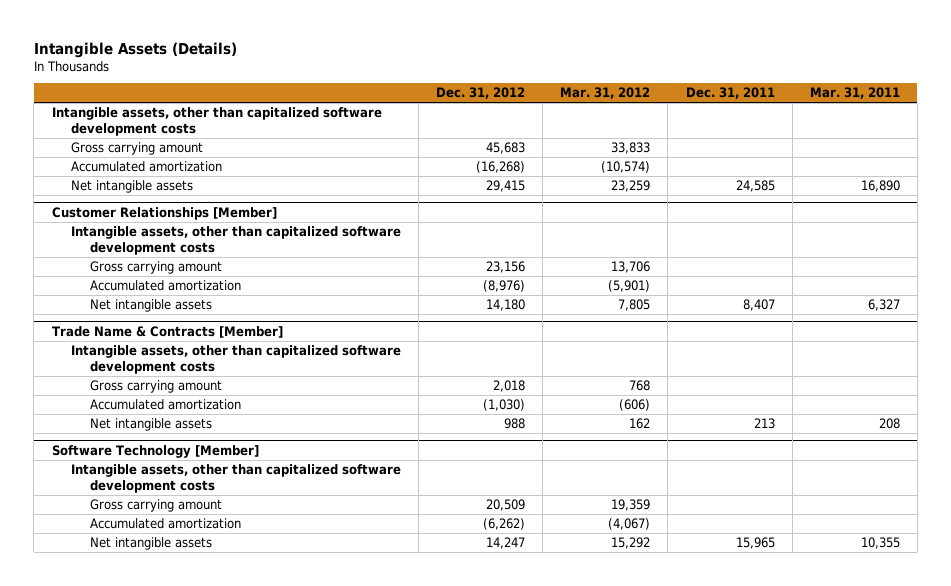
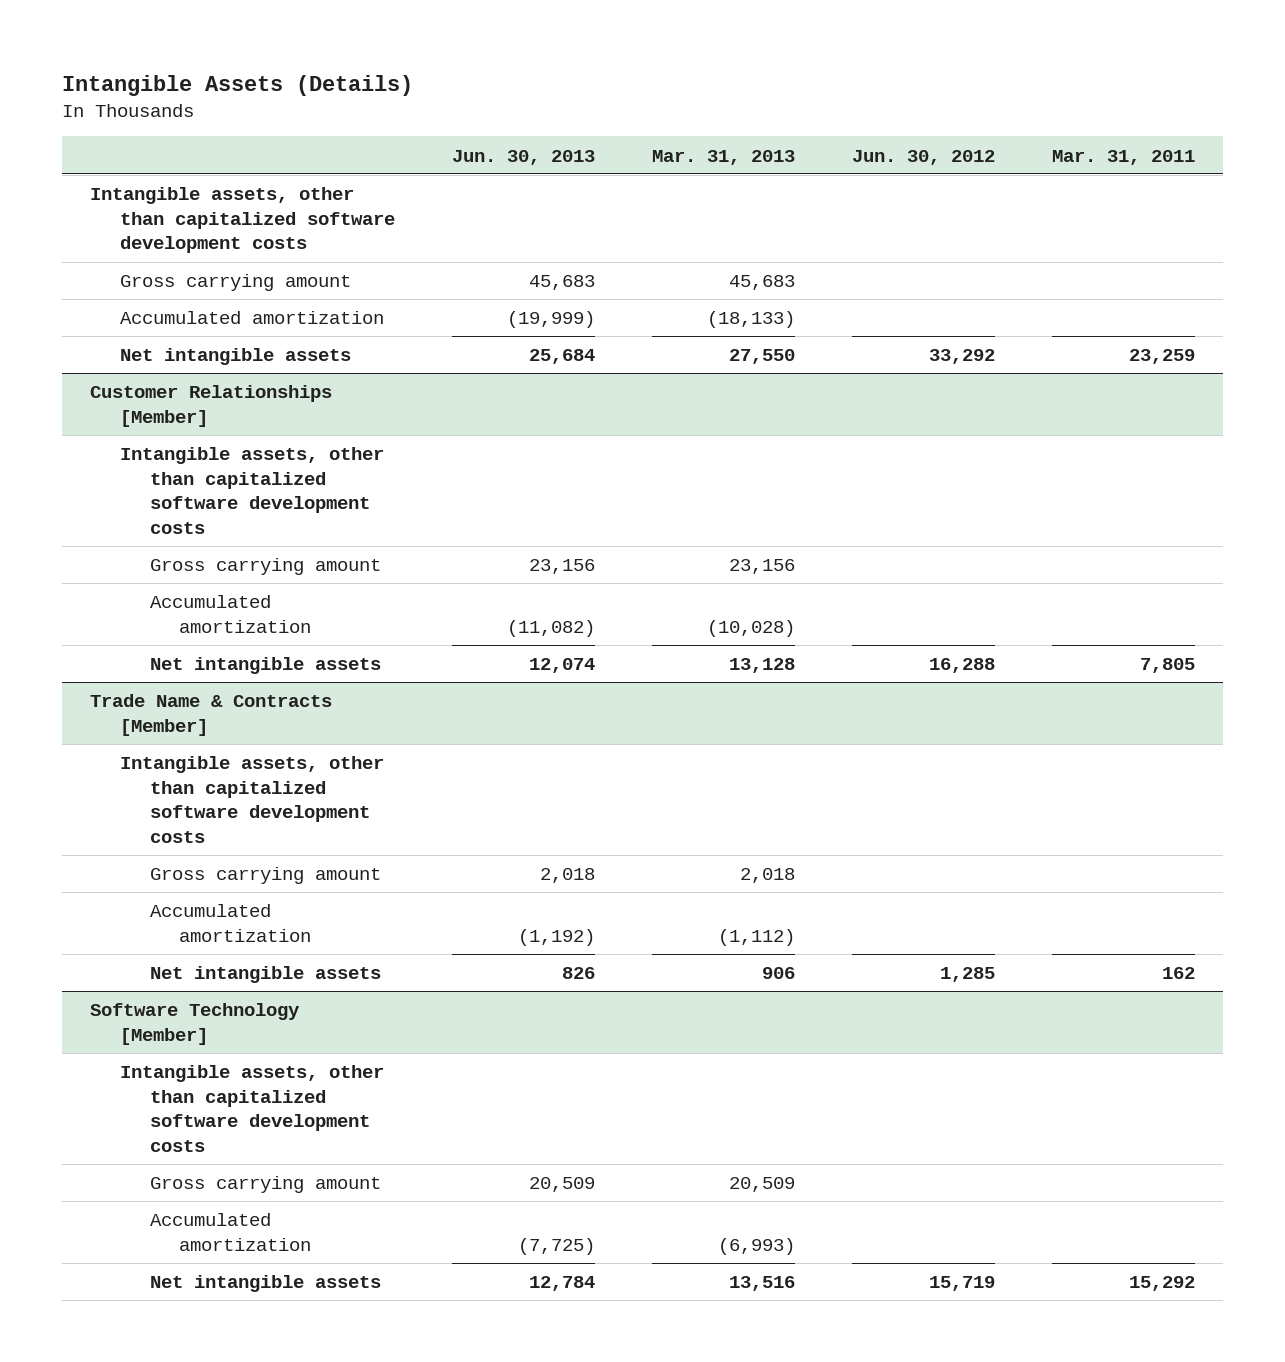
[436,87,526,100] Dec. 31, 2012 -> none
[560,87,651,100] Mar. 31, 2012 -> none
[685,87,775,100] Dec. 31, 2011 -> none
none -> [451,149,595,165] Jun. 30, 2013
none -> [651,149,795,165] Mar. 31, 2013
none -> [851,149,995,165] Jun. 30, 2012
[860,180,900,193] 16,890 -> [1128,349,1195,365] 23,259
[867,299,900,312] 6,327 -> [1139,658,1195,674] 7,805
[878,418,900,430] 208 -> [1161,967,1195,980] 162
[860,537,900,550] 10,355 -> [1128,1276,1195,1292] 15,292

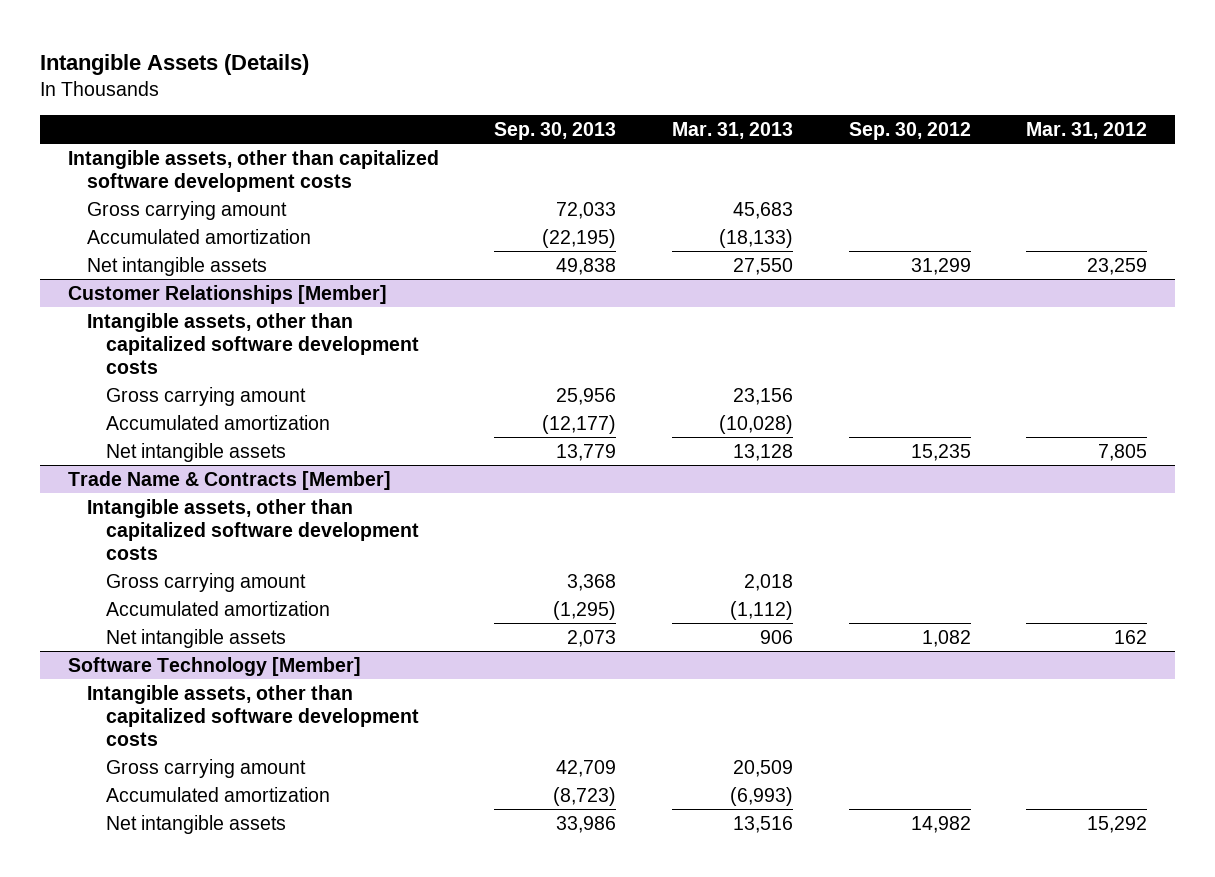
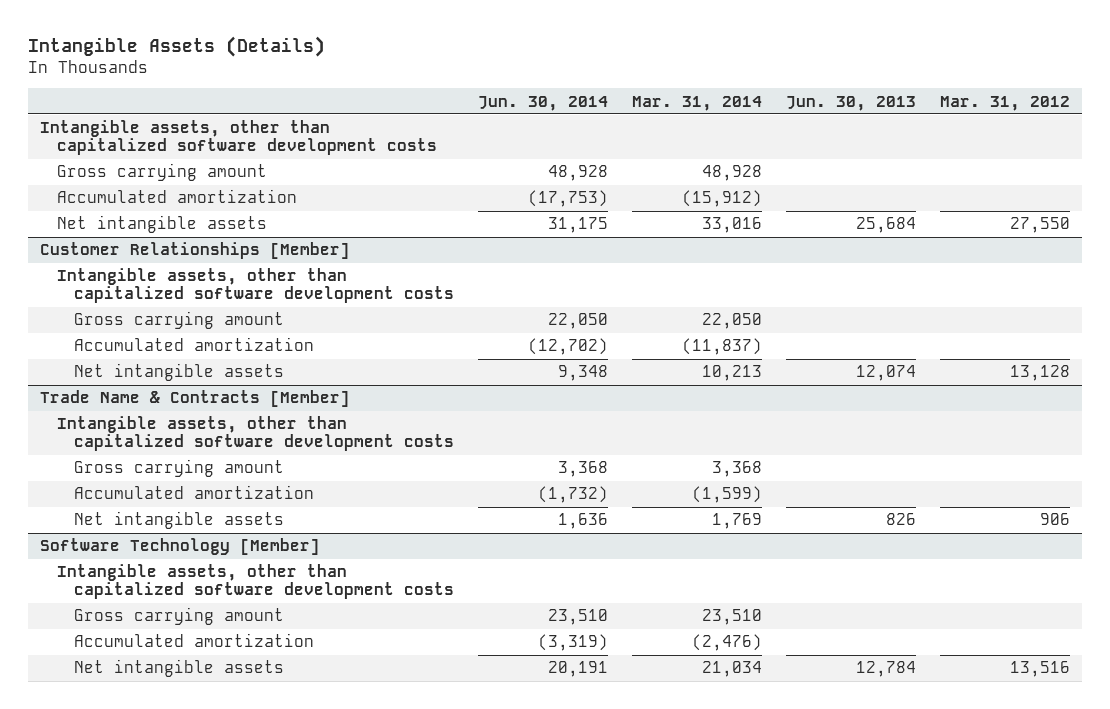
[494,121,617,140] Sep. 30, 2013 -> none
[671,121,793,139] Mar. 31, 2013 -> none
[848,121,971,140] Sep. 30, 2012 -> none
none -> [477,95,608,111] Jun. 30, 2014
none -> [632,95,763,111] Mar. 31, 2014
none -> [786,95,917,111] Jun. 30, 2013
[1087,257,1148,275] 23,259 -> [1010,217,1071,234] 27,550
[1098,443,1148,461] 7,805 -> [1010,365,1071,382] 13,128
[1114,629,1148,644] 162 -> [1040,513,1071,526] 906
[1087,815,1148,833] 15,292 -> [1010,661,1071,678] 13,516

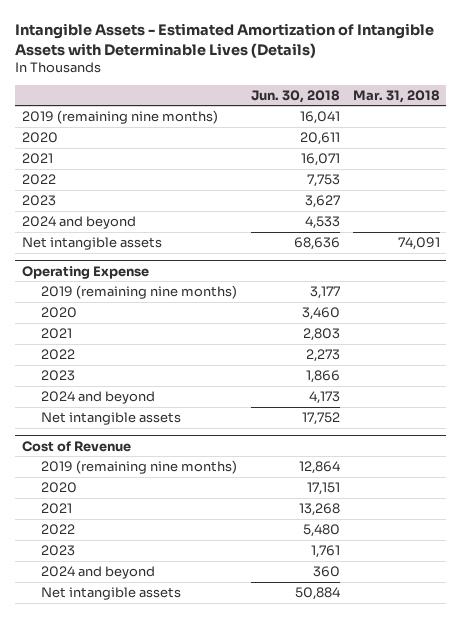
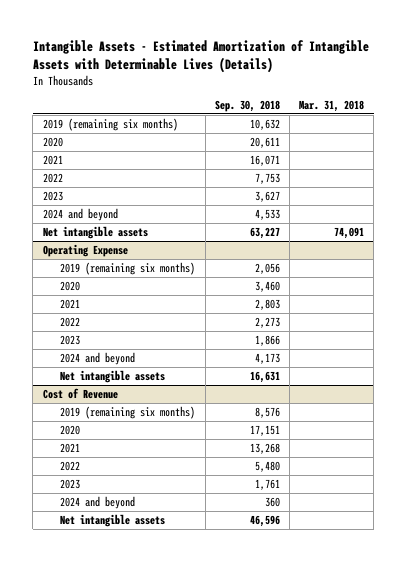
[250,89,340,103] Jun. 30, 2018 -> none
none -> [214,100,280,113] Sep. 30, 2018
[21,110,218,125] 2019 (remaining nine months) -> [42,117,178,131] 2019 (remaining six months)
[41,285,238,300] 2019 (remaining nine months) -> [60,261,196,275] 2019 (remaining six months)
[41,460,238,475] 2019 (remaining nine months) -> [60,405,196,419] 2019 (remaining six months)

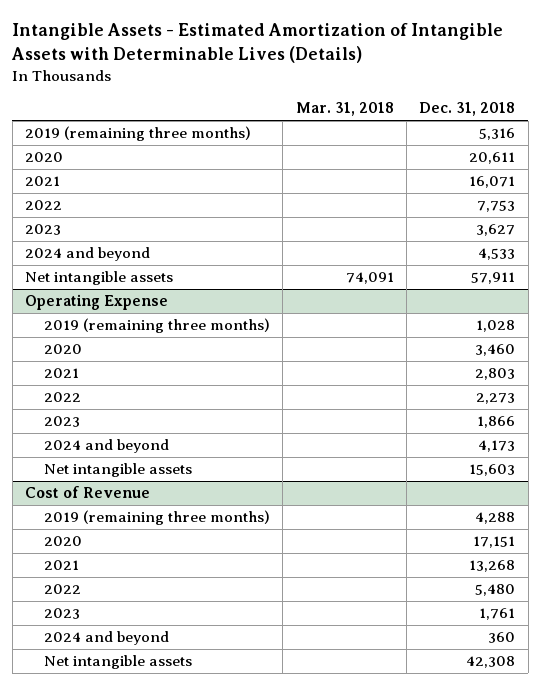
[214,100,280,113] Sep. 30, 2018 -> none
none -> [419,102,516,117] Dec. 31, 2018
[42,117,178,131] 2019 (remaining six months) -> [25,126,252,142] 2019 (remaining three months)
[60,261,196,275] 2019 (remaining six months) -> [43,318,270,334] 2019 (remaining three months)
[60,405,196,419] 2019 (remaining six months) -> [43,510,270,526] 2019 (remaining three months)

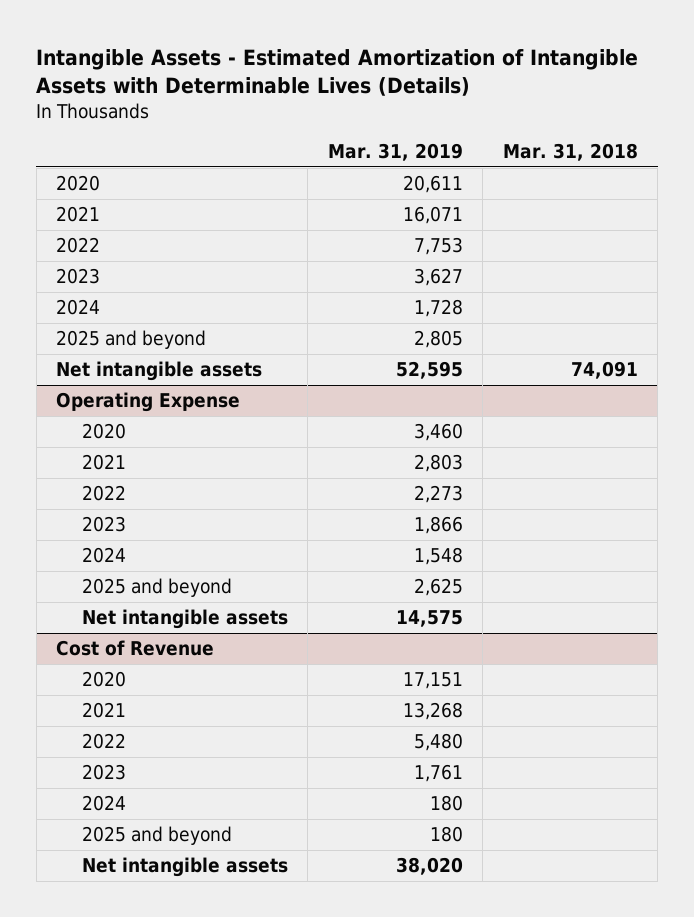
[419,102,516,117] Dec. 31, 2018 -> none
none -> [327,143,463,162] Mar. 31, 2019
[25,126,252,142] 2019 (remaining three months) -> none
none -> [56,299,101,316] 2024
[25,247,151,262] 2024 and beyond -> [56,330,207,350] 2025 and beyond
[43,318,270,334] 2019 (remaining three months) -> none
none -> [81,547,126,564] 2024
[43,439,169,454] 2024 and beyond -> [81,578,232,598] 2025 and beyond
[43,510,270,526] 2019 (remaining three months) -> none
none -> [81,795,126,812] 2024
[43,631,169,646] 2024 and beyond -> [81,826,232,846] 2025 and beyond

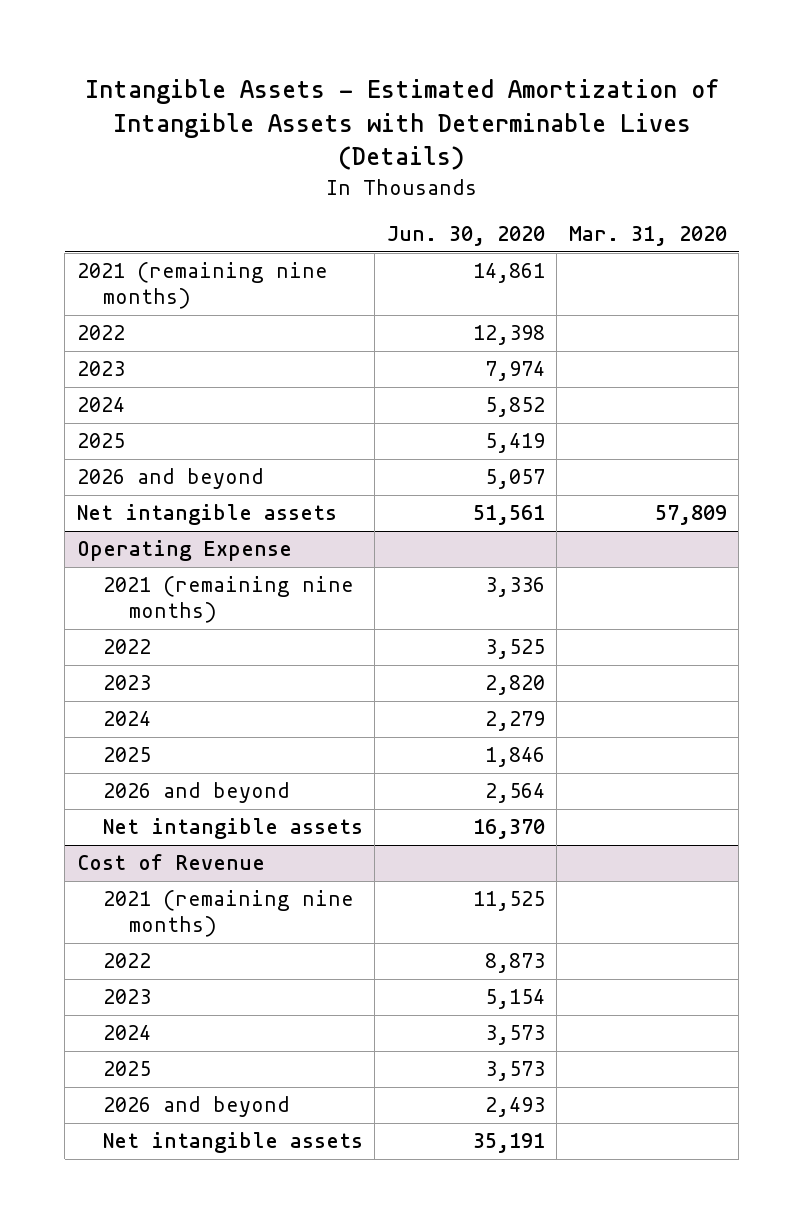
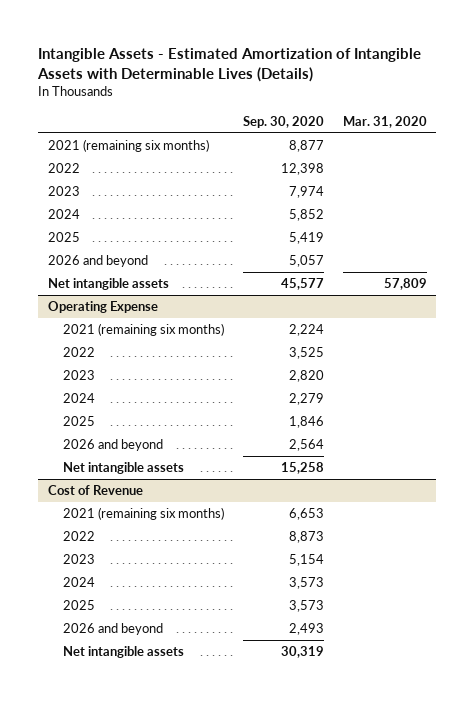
[386,226,545,247] Jun. 30, 2020 -> none
none -> [242,115,324,128] Sep. 30, 2020
[76,262,328,310] 2021 (remaining nine months) -> [47,139,209,153] 2021 (remaining six months)
[102,576,354,624] 2021 (remaining nine months) -> [62,323,224,337] 2021 (remaining six months)
[102,890,354,938] 2021 (remaining nine months) -> [62,507,224,521] 2021 (remaining six months)

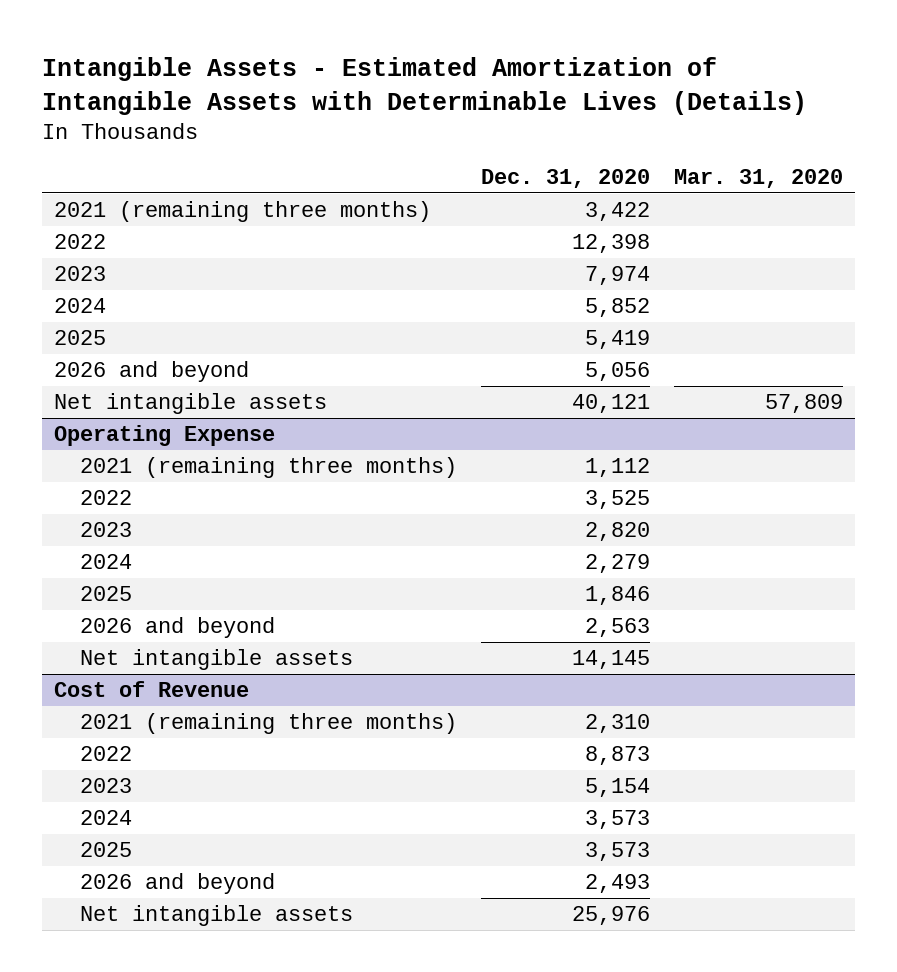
[242,115,324,128] Sep. 30, 2020 -> none
none -> [480,169,650,189] Dec. 31, 2020
[47,139,209,153] 2021 (remaining six months) -> [54,201,432,223] 2021 (remaining three months)
[62,323,224,337] 2021 (remaining six months) -> [80,457,458,479] 2021 (remaining three months)
[62,507,224,521] 2021 (remaining six months) -> [80,713,458,735] 2021 (remaining three months)

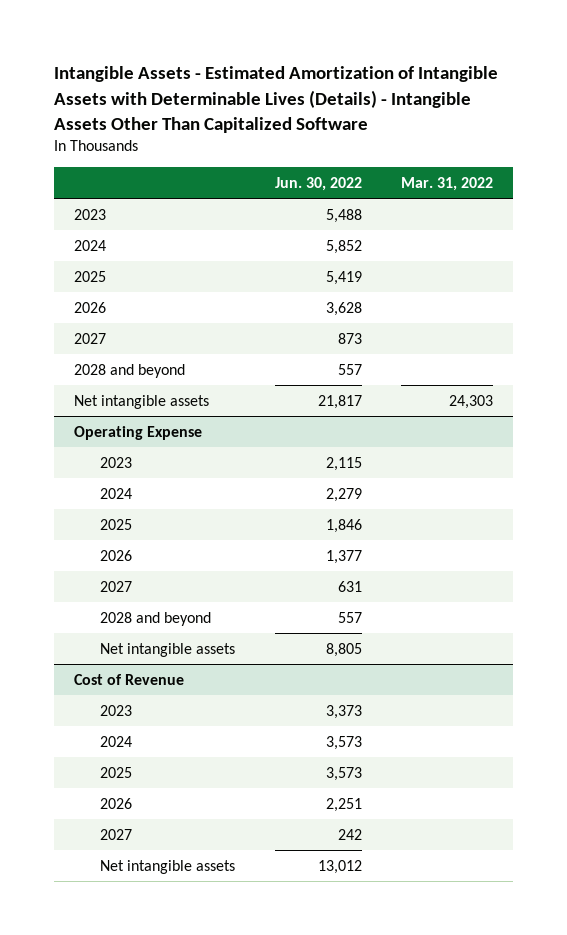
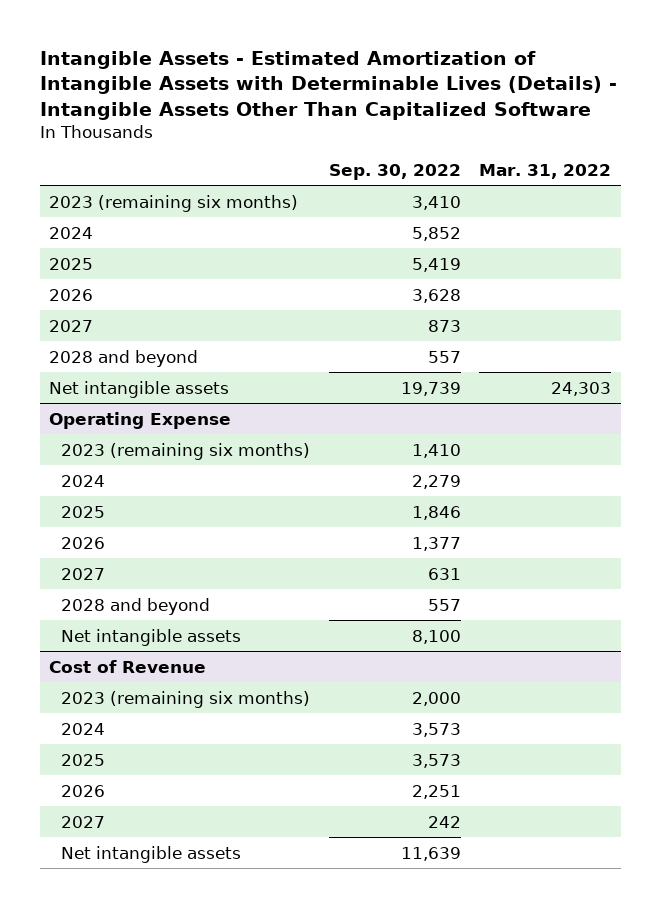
[274,177,362,192] Jun. 30, 2022 -> none
none -> [328,163,461,180] Sep. 30, 2022
[74,208,107,220] 2023 -> [49,194,299,212] 2023 (remaining six months)
[99,456,132,468] 2023 -> [61,442,311,460] 2023 (remaining six months)
[99,704,132,716] 2023 -> [61,690,311,708] 2023 (remaining six months)

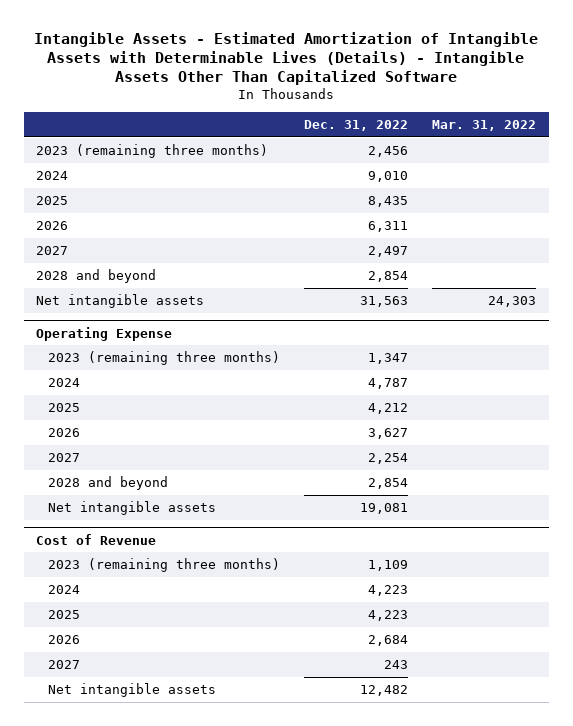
[328,163,461,180] Sep. 30, 2022 -> none
none -> [304,119,409,131] Dec. 31, 2022
[49,194,299,212] 2023 (remaining six months) -> [36,143,269,158] 2023 (remaining three months)
[61,442,311,460] 2023 (remaining six months) -> [48,350,281,365] 2023 (remaining three months)
[61,690,311,708] 2023 (remaining six months) -> [48,557,281,572] 2023 (remaining three months)

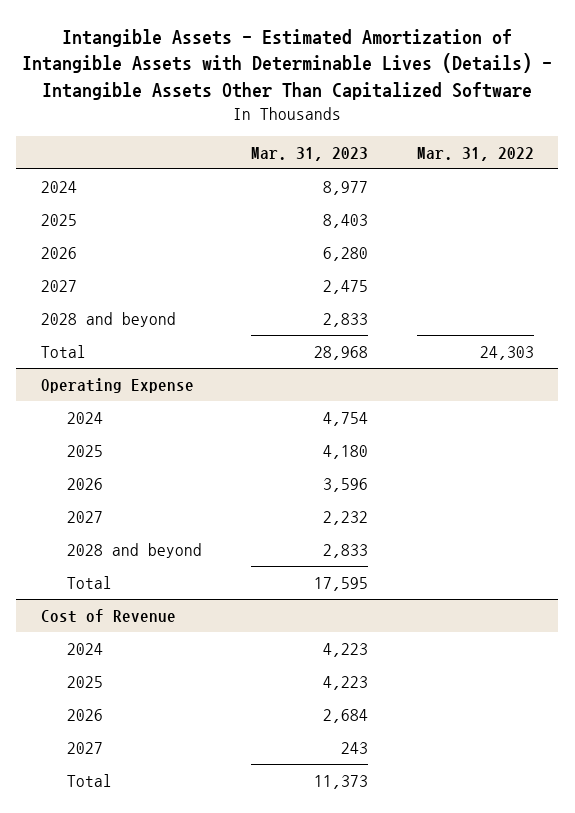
[304,119,409,131] Dec. 31, 2022 -> none
none -> [250,146,368,161] Mar. 31, 2023
[36,143,269,158] 2023 (remaining three months) -> none
[36,293,205,308] Net intangible assets -> [40,344,86,358] Total
[48,350,281,365] 2023 (remaining three months) -> none
[48,500,217,515] Net intangible assets -> [66,575,112,589] Total
[48,557,281,572] 2023 (remaining three months) -> none
[48,682,217,697] Net intangible assets -> [66,773,112,787] Total

